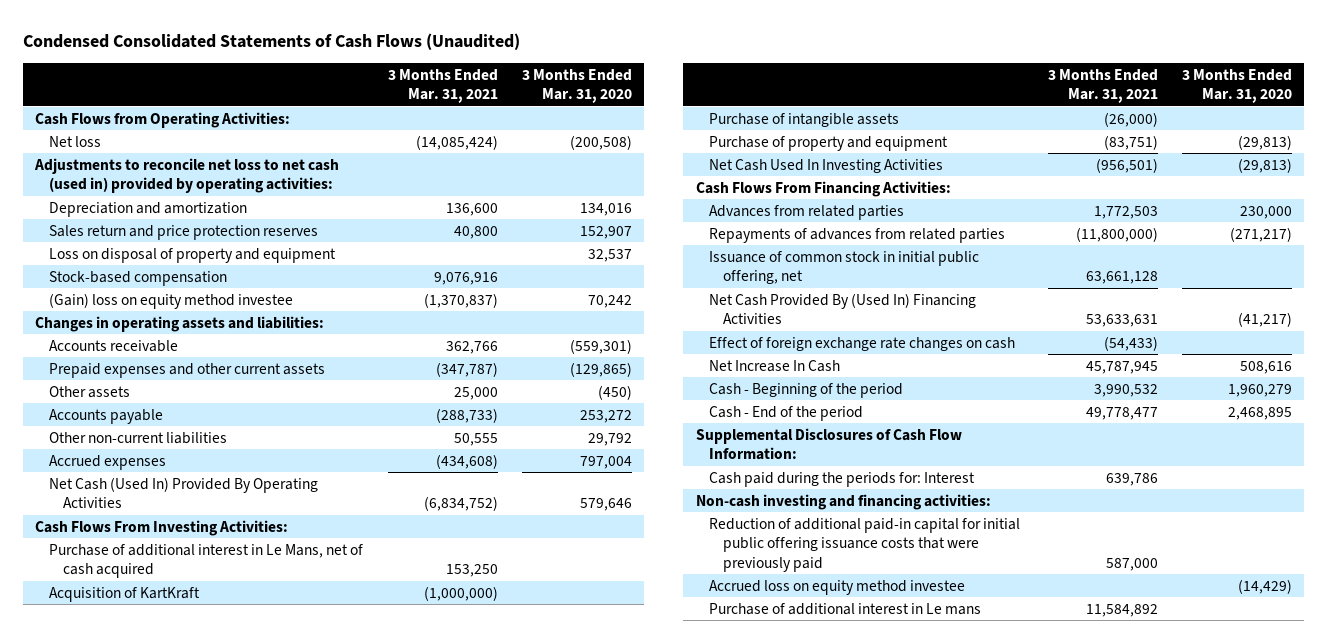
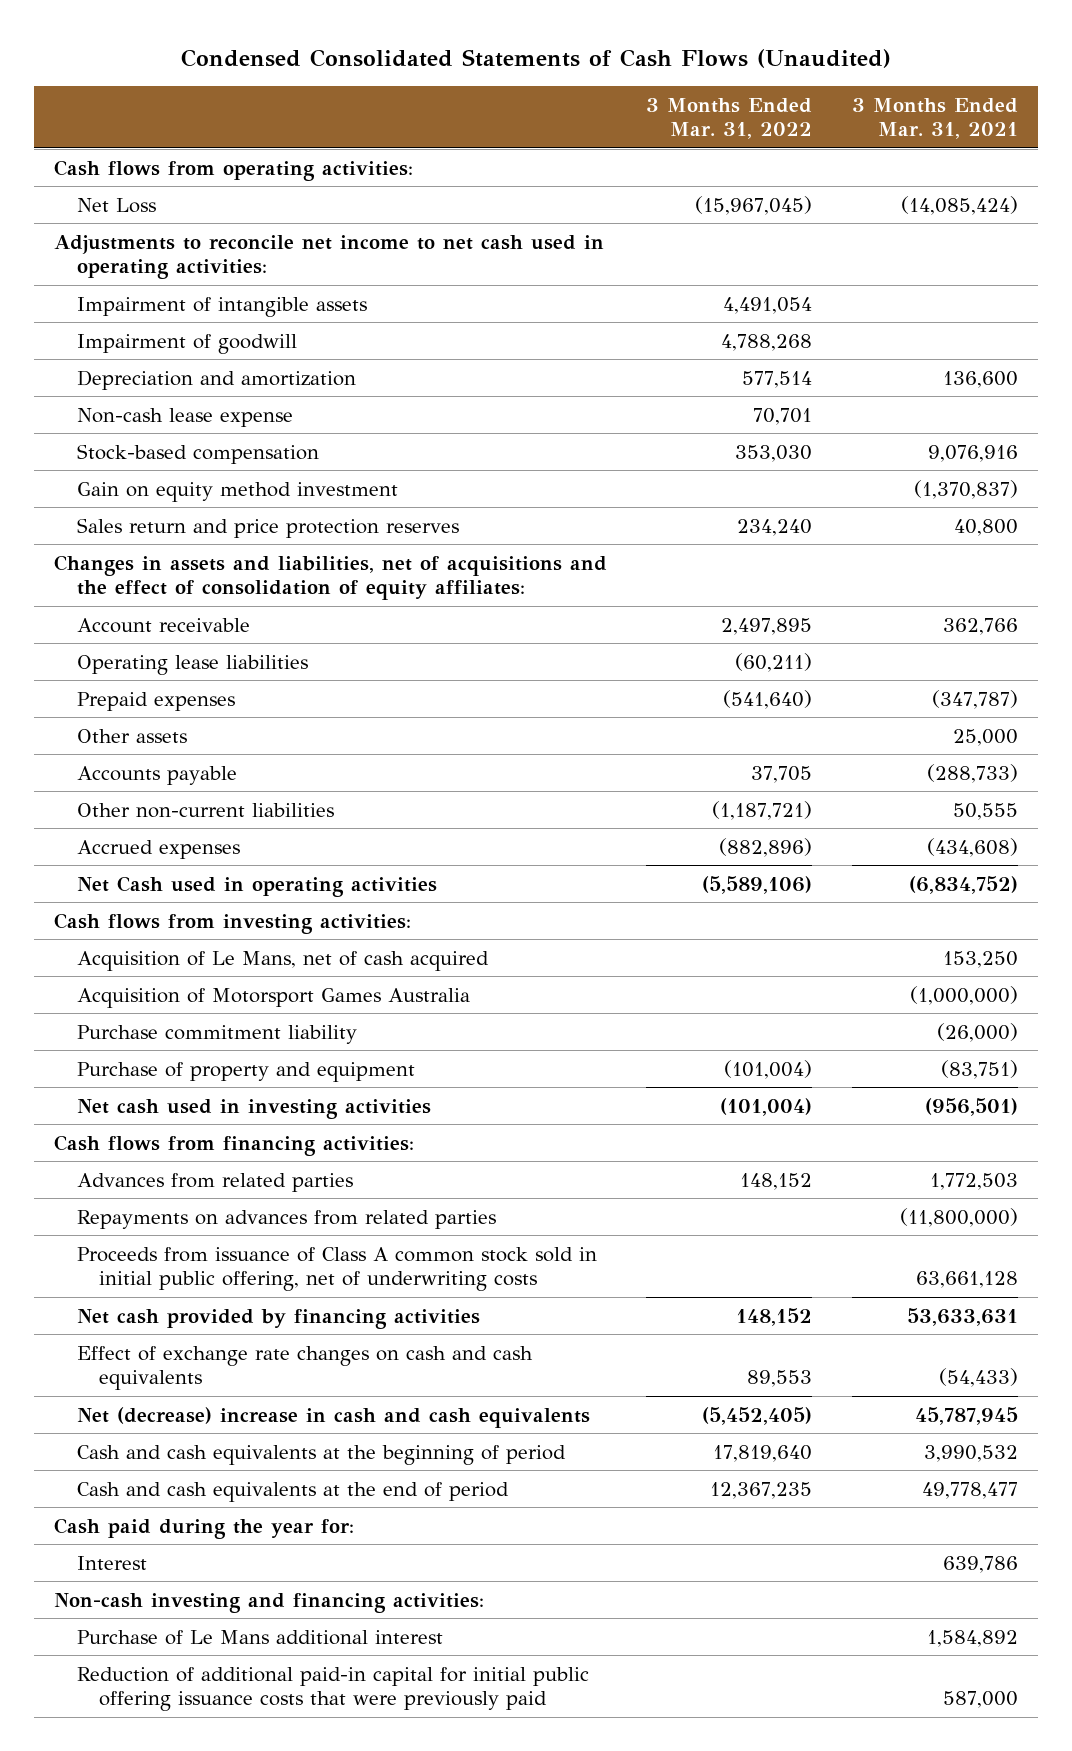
[522,68,633,104] 3 Months Ended Mar. 31, 2020 -> none
none -> [646,97,813,140] 3 Months Ended Mar. 31, 2022
[35,111,291,128] Cash Flows from Operating Activities: -> [53,159,413,181] Cash flows from operating activities:
[49,135,102,147] Net loss -> [76,197,156,213] Net Loss
[34,157,340,194] Adjustments to reconcile net loss to net cash (used in) provided by operating activities: -> [53,234,604,280] Adjustments to reconcile net income to net cash used in operating activities:
none -> [76,296,367,317] Impairment of intangible assets
none -> [76,333,297,354] Impairment of goodwill
[49,247,337,263] Loss on disposal of property and equipment -> none
none -> [76,407,293,427] Non-cash lease expense
[49,292,294,309] (Gain) loss on equity method investee -> [76,481,398,502] Gain on equity method investment
[49,224,319,240] Sales return and price protection reserves -> [76,517,459,538] Sales return and price protection reserves
[35,315,325,332] Changes in operating assets and liabilities: -> [53,554,607,601] Changes in assets and liabilities, net of acquisitions and the effect of consolidation of equity affiliates:
[49,339,179,352] Accounts receivable -> [76,617,250,633] Account receivable
none -> [76,654,308,675] Operating lease liabilities
[49,362,326,378] Prepaid expenses and other current assets -> [76,691,235,711] Prepaid expenses
[49,586,201,602] Acquisition of KartKraft -> none
[709,112,900,127] Purchase of intangible assets -> none
[49,476,319,509] Net Cash (Used In) Provided By Operating Activities -> [76,875,437,897] Net Cash used in operating activities
[35,519,289,536] Cash Flows From Investing Activities: -> [53,912,411,934] Cash flows from investing activities:
[49,543,364,579] Purchase of additional interest in Le Mans, net of cash acquired -> [76,950,489,971] Acquisition of Le Mans, net of cash acquired
none -> [76,987,470,1008] Acquisition of Motorsport Games Australia
none -> [76,1024,357,1044] Purchase commitment liability
[709,158,944,173] Net Cash Used In Investing Activities -> [76,1098,431,1119] Net cash used in investing activities
[695,180,951,197] Cash Flows From Financing Activities: -> [53,1134,414,1156] Cash flows from financing activities:
[695,427,962,461] Supplemental Disclosures of Cash Flow Information: -> none
[709,227,1006,243] Repayments of advances from related parties -> [76,1209,496,1229] Repayments on advances from related parties
[709,250,980,285] Issuance of common stock in initial public offering, net -> [76,1246,597,1292] Proceeds from issuance of Class A common stock sold in initial public offering, net of underwriting costs
[709,292,977,325] Net Cash Provided By (Used In) Financing Activities -> [76,1308,480,1329] Net cash provided by financing activities
[709,336,1016,351] Effect of foreign exchange rate changes on cash -> [76,1345,533,1391] Effect of exchange rate changes on cash and cash equivalents
[709,359,841,372] Net Increase In Cash -> [76,1406,590,1428] Net (decrease) increase in cash and cash equivalents
[709,382,904,398] Cash - Beginning of the period -> [76,1444,566,1465] Cash and cash equivalents at the beginning of period
[709,405,864,421] Cash - End of the period -> [76,1481,509,1502] Cash and cash equivalents at the end of period
none -> [53,1517,354,1539] Cash paid during the year for:
[709,471,976,487] Cash paid during the periods for: Interest -> [76,1555,147,1570] Interest
none -> [76,1629,443,1645] Purchase of Le Mans additional interest
[709,579,966,595] Accrued loss on equity method investee -> none
[709,602,982,615] Purchase of additional interest in Le mans -> none

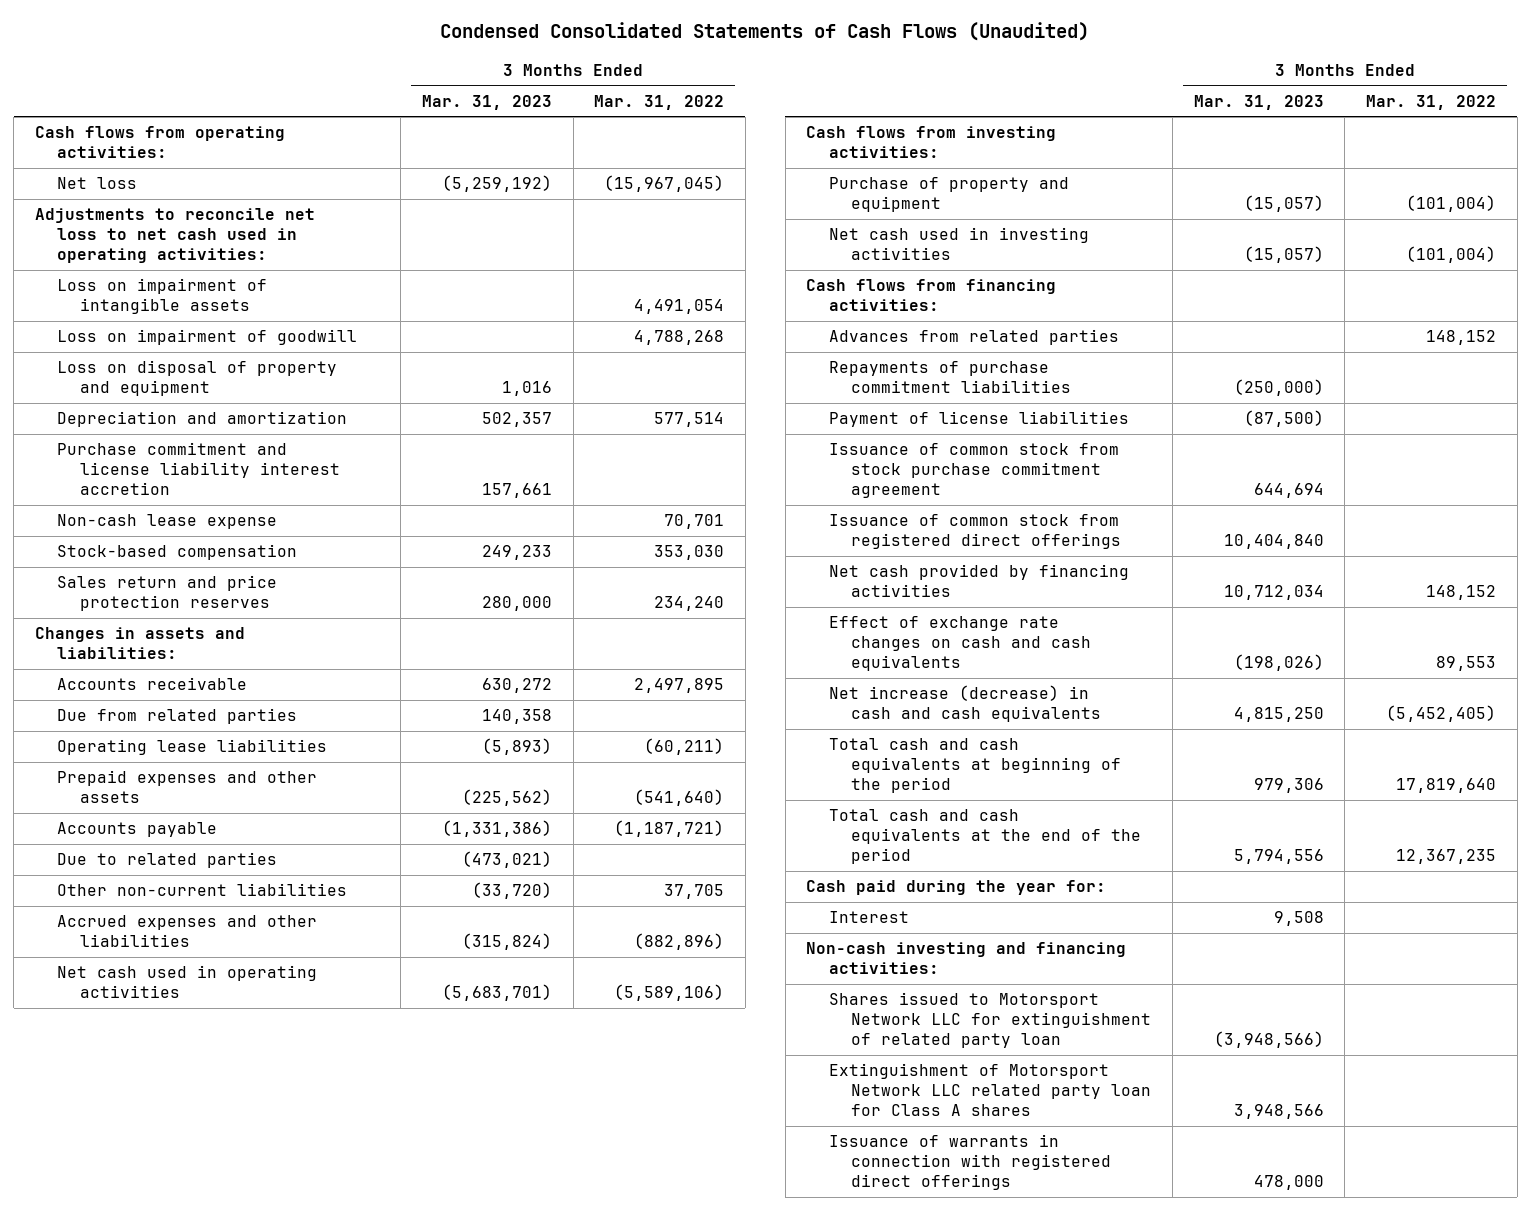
[852,97,1019,140] 3 Months Ended Mar. 31, 2021 -> none
none -> [421,94,552,110] Mar. 31, 2023
[76,197,156,213] Net Loss -> [57,177,138,190] Net loss
[53,234,604,280] Adjustments to reconcile net income to net cash used in operating activities: -> [34,208,315,264] Adjustments to reconcile net loss to net cash used in operating activities:
[76,296,367,317] Impairment of intangible assets -> [57,278,268,315] Loss on impairment of intangible assets
[76,333,297,354] Impairment of goodwill -> [57,329,358,346] Loss on impairment of goodwill
none -> [57,360,338,397] Loss on disposal of property and equipment
none -> [57,442,340,496] Purchase commitment and license liability interest accretion
[76,481,398,502] Gain on equity method investment -> none
[53,554,607,601] Changes in assets and liabilities, net of acquisitions and the effect of consolidation of equity affiliates: -> [34,627,245,660] Changes in assets and liabilities:
[76,617,250,633] Account receivable -> [57,677,248,691] Accounts receivable
none -> [57,708,298,725] Due from related parties
[76,728,187,743] Other assets -> none
[76,691,235,711] Prepaid expenses -> [57,770,318,804] Prepaid expenses and other assets
[751,765,813,783] 37,705 -> [614,820,725,838] (1,187,721)
none -> [57,852,278,869] Due to related parties
[712,800,813,820] (1,187,721) -> [664,884,725,900] 37,705
[76,839,240,859] Accrued expenses -> [57,915,318,948] Accrued expenses and other liabilities
[76,875,437,897] Net Cash used in operating activities -> [57,965,318,999] Net cash used in operating activities
[76,950,489,971] Acquisition of Le Mans, net of cash acquired -> none
[76,987,470,1008] Acquisition of Motorsport Games Australia -> none
[76,1024,357,1044] Purchase commitment liability -> none
[76,1209,496,1229] Repayments on advances from related parties -> none
none -> [828,361,1072,394] Repayments of purchase commitment liabilities
none -> [828,411,1129,428] Payment of license liabilities
[76,1246,597,1292] Proceeds from issuance of Class A common stock sold in initial public offering, net of underwriting costs -> [828,443,1119,499] Issuance of common stock from stock purchase commitment agreement
none -> [828,514,1122,550] Issuance of common stock from registered direct offerings
[76,1406,590,1428] Net (decrease) increase in cash and cash equivalents -> [828,685,1102,723] Net increase (decrease) in cash and cash equivalents
[76,1444,566,1465] Cash and cash equivalents at the beginning of period -> [828,738,1122,794] Total cash and cash equivalents at beginning of the period
[76,1481,509,1502] Cash and cash equivalents at the end of period -> [828,809,1142,865] Total cash and cash equivalents at the end of the period
[76,1629,443,1645] Purchase of Le Mans additional interest -> none
[76,1666,589,1712] Reduction of additional paid-in capital for initial public offering issuance costs that were previously paid -> none
none -> [828,992,1152,1049] Shares issued to Motorsport Network LLC for extinguishment of related party loan
none -> [828,1063,1152,1117] Extinguishment of Motorsport Network LLC related party loan for Class A shares
none -> [828,1134,1112,1191] Issuance of warrants in connection with registered direct offerings

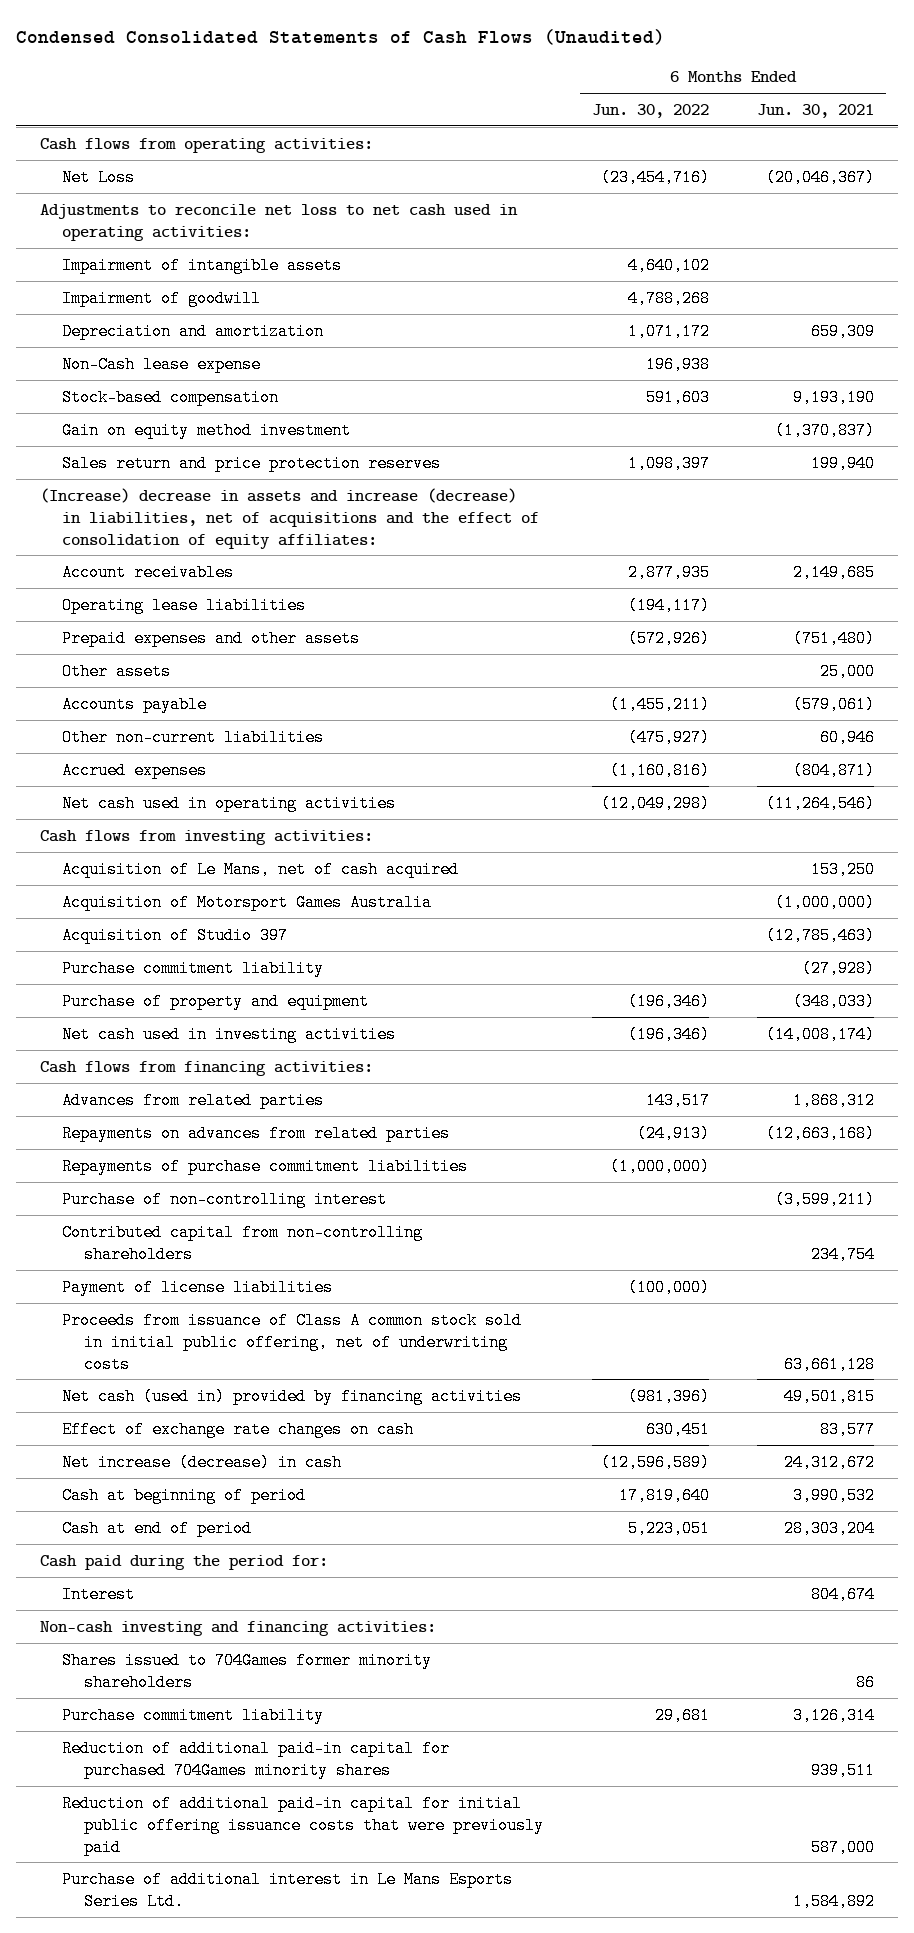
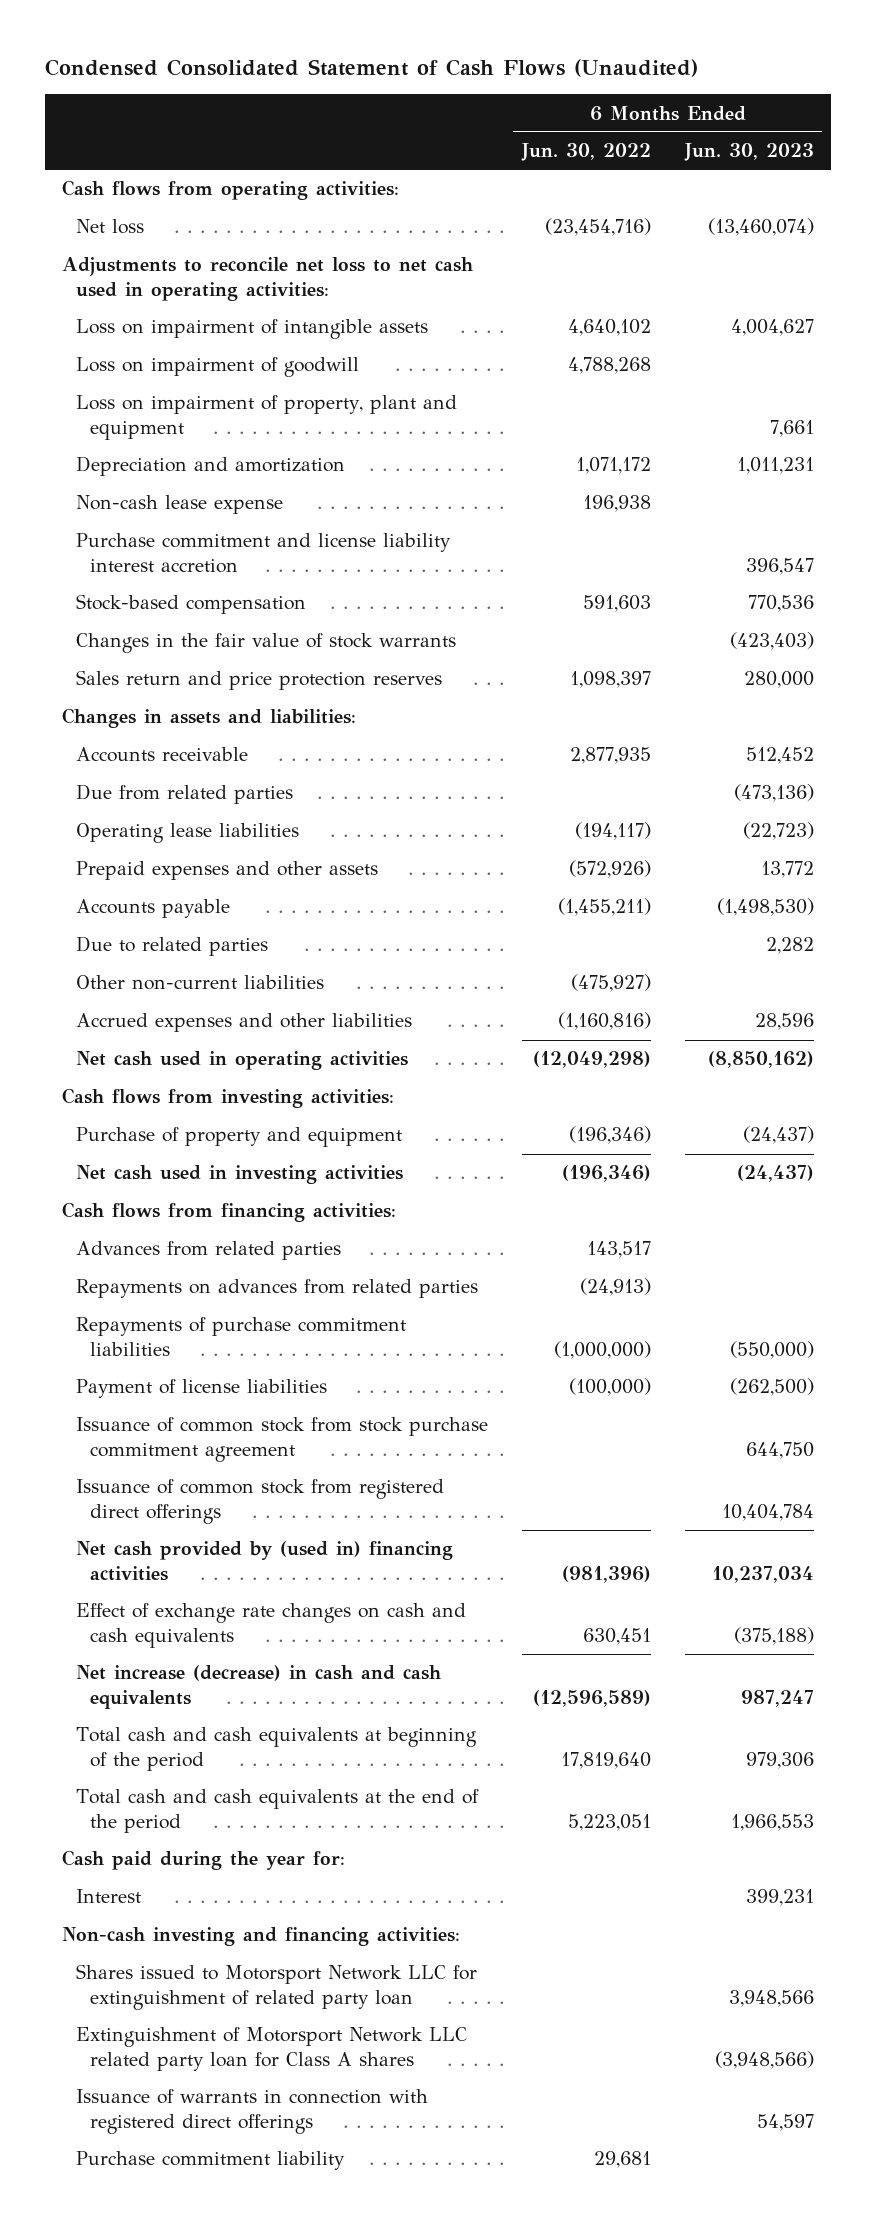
[15,28,665,45] Condensed Consolidated Statements of Cash Flows (Unaudited) -> [45,59,699,78] Condensed Consolidated Statement of Cash Flows (Unaudited)
[757,103,875,118] Jun. 30, 2021 -> none
none -> [683,143,814,162] Jun. 30, 2023
[62,168,136,186] Net Loss -> [75,219,144,235] Net loss
[62,256,343,274] Impairment of intangible assets -> [75,319,428,340] Loss on impairment of intangible assets
[62,289,262,307] Impairment of goodwill -> [75,357,359,378] Loss on impairment of goodwill
none -> [75,395,457,440] Loss on impairment of property, plant and equipment
[62,355,262,373] Non-Cash lease expense -> [75,495,283,515] Non-cash lease expense
none -> [75,533,451,573] Purchase commitment and license liability interest accretion
[62,421,352,439] Gain on equity method investment -> none
none -> [75,633,456,654] Changes in the fair value of stock warrants
[39,487,540,549] (Increase) decrease in assets and increase (decrease) in liabilities, net of acquisitions and the effect of consolidation of equity affiliates: -> [62,708,357,729] Changes in assets and liabilities:
[62,563,235,581] Account receivables -> [75,747,248,763] Accounts receivable
none -> [75,784,293,805] Due from related parties
[62,662,172,680] Other assets -> none
none -> [75,936,268,957] Due to related parties
[62,761,208,779] Accrued expenses -> [75,1013,412,1033] Accrued expenses and other liabilities
[62,860,460,878] Acquisition of Le Mans, net of cash acquired -> none
[62,893,433,911] Acquisition of Motorsport Games Australia -> none
[62,926,289,944] Acquisition of Studio 397 -> none
[62,959,325,977] Purchase commitment liability -> none
[62,1190,388,1208] Purchase of non-controlling interest -> none
[62,1223,424,1263] Contributed capital from non-controlling shareholders -> none
[62,1311,523,1373] Proceeds from issuance of Class A common stock sold in initial public offering, net of underwriting costs -> [75,1417,488,1462] Issuance of common stock from stock purchase commitment agreement
none -> [75,1479,444,1524] Issuance of common stock from registered direct offerings
[62,1387,523,1405] Net cash (used in) provided by financing activities -> [75,1541,453,1581] Net cash provided by (used in) financing activities
[62,1420,415,1438] Effect of exchange rate changes on cash -> [75,1603,466,1648] Effect of exchange rate changes on cash and cash equivalents
[62,1453,343,1471] Net increase (decrease) in cash -> [75,1665,441,1709] Net increase (decrease) in cash and cash equivalents
[62,1486,307,1504] Cash at beginning of period -> [75,1727,477,1771] Total cash and cash equivalents at beginning of the period
[62,1519,253,1537] Cash at end of period -> [75,1789,479,1833] Total cash and cash equivalents at the end of the period
[39,1554,328,1570] Cash paid during the period for: -> [62,1850,346,1871] Cash paid during the year for:
[62,1651,433,1691] Shares issued to 704Games former minority shareholders -> none
none -> [75,1964,477,2010] Shares issued to Motorsport Network LLC for extinguishment of related party loan
none -> [75,2027,467,2071] Extinguishment of Motorsport Network LLC related party loan for Class A shares
none -> [75,2089,428,2134] Issuance of warrants in connection with registered direct offerings
[62,1739,451,1779] Reduction of additional paid-in capital for purchased 704Games minority shares -> none
[62,1794,545,1856] Reduction of additional paid-in capital for initial public offering issuance costs that were previously paid -> none
[62,1870,514,1910] Purchase of additional interest in Le Mans Esports Series Ltd. -> none

